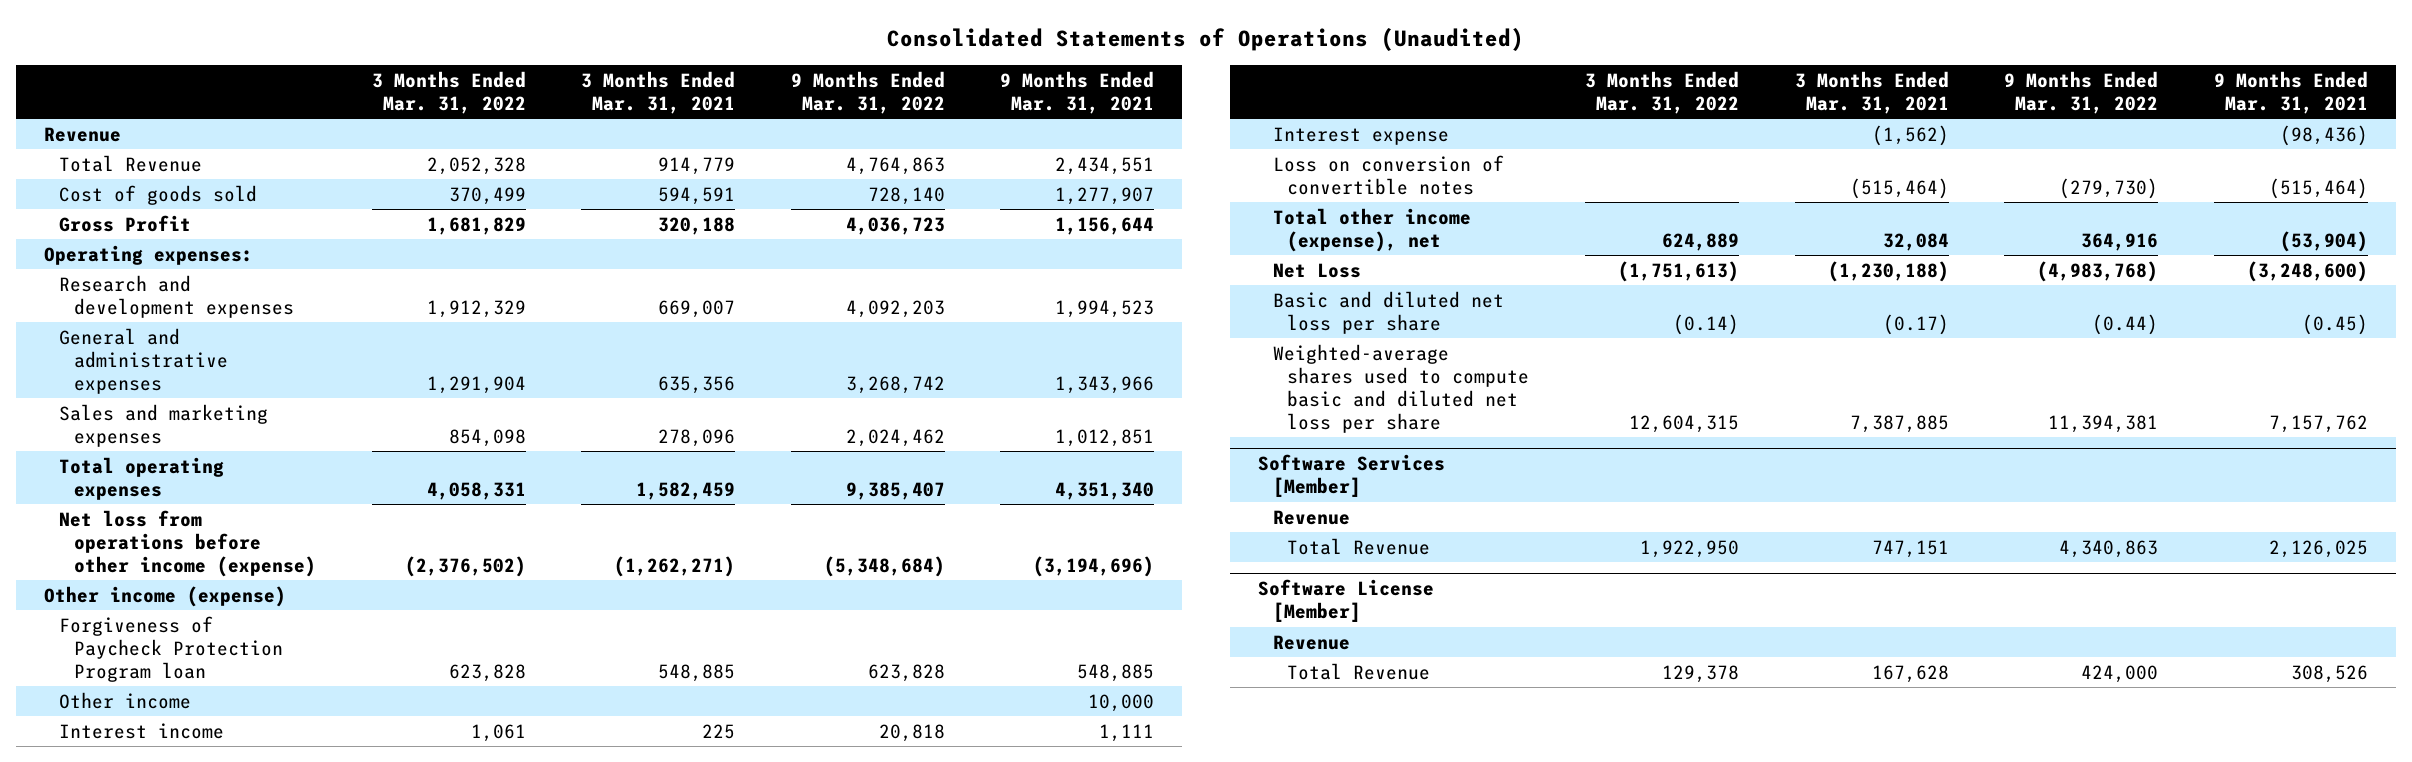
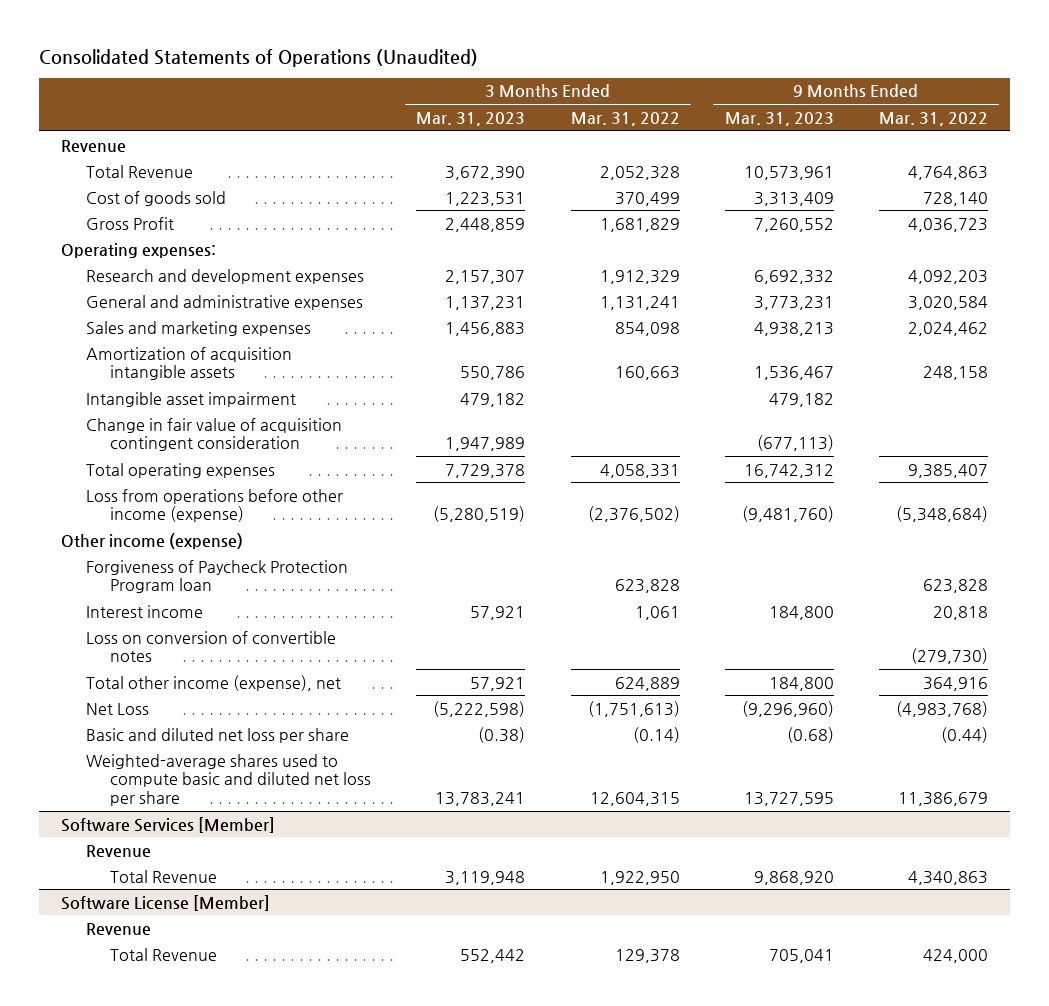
[581,70,736,114] 3 Months Ended Mar. 31, 2021 -> none
[1000,70,1155,114] 9 Months Ended Mar. 31, 2021 -> none
none -> [416,111,526,126] Mar. 31, 2023
none -> [724,111,834,126] Mar. 31, 2023
[426,375,526,394] 1,291,904 -> [599,295,680,310] 1,131,241
[845,375,945,394] 3,268,742 -> [907,295,988,310] 3,020,584
none -> [85,346,292,381] Amortization of acquisition intangible assets
none -> [85,391,296,407] Intangible asset impairment
none -> [85,417,342,452] Change in fair value of acquisition contingent consideration
[59,509,317,577] Net loss from operations before other income (expense) -> [85,488,343,523] Loss from operations before other income (expense)
[59,691,192,709] Other income -> none
[1272,126,1449,145] Interest expense -> none
[2048,414,2159,433] 11,394,381 -> [897,791,988,806] 11,386,679

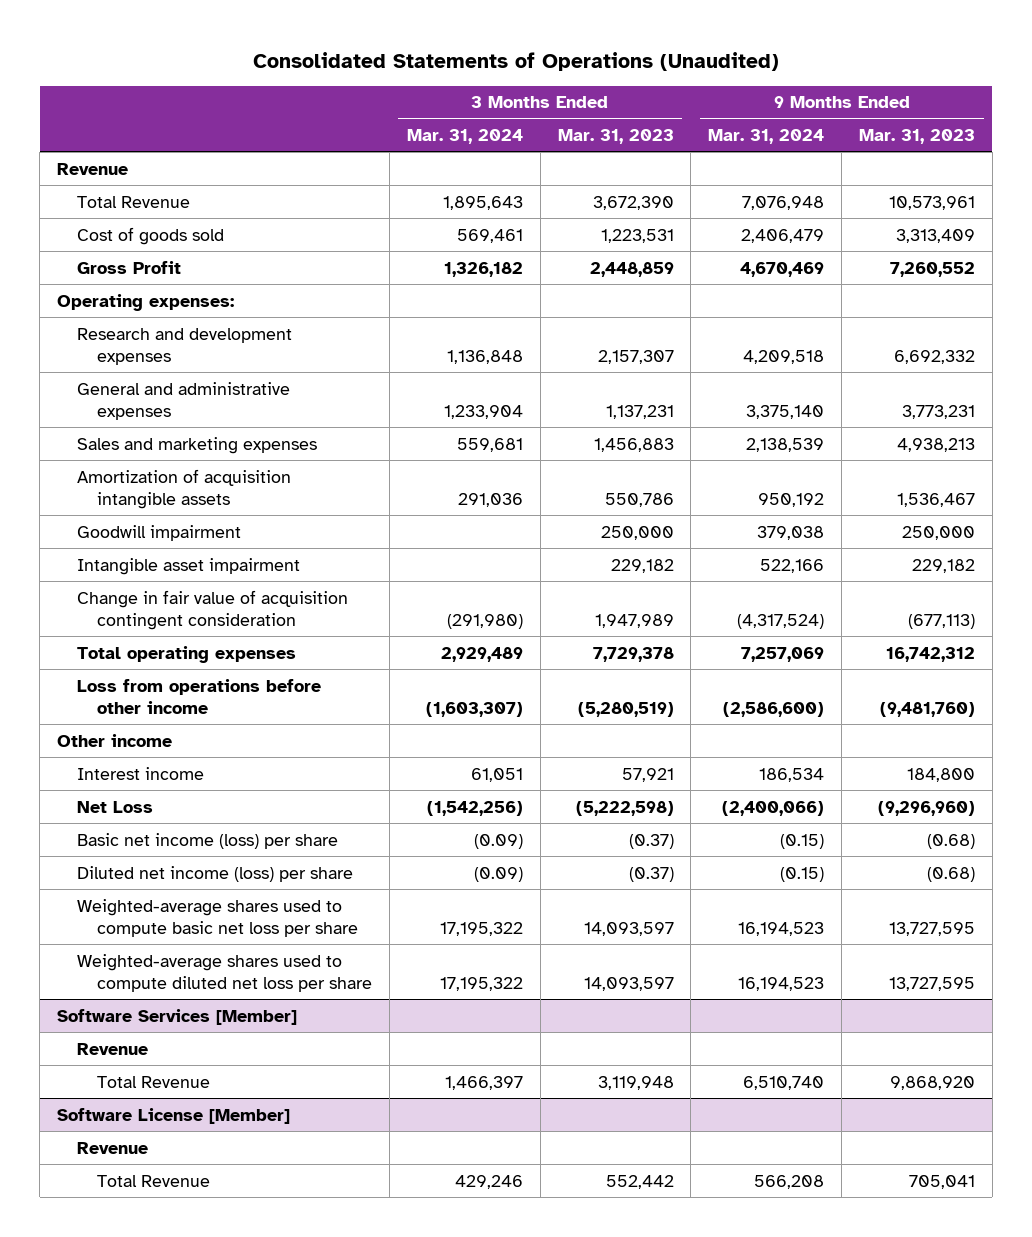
[570,111,680,126] Mar. 31, 2022 -> none
[878,111,988,126] Mar. 31, 2022 -> none
none -> [406,129,523,145] Mar. 31, 2024
none -> [708,129,825,145] Mar. 31, 2024
none -> [77,524,242,541] Goodwill impairment
[460,392,526,407] 479,182 -> [610,558,674,573] 229,182
[768,392,834,407] 479,182 -> [912,558,976,573] 229,182
[85,559,348,594] Forgiveness of Paycheck Protection Program loan -> none
[85,488,343,523] Loss from operations before other income (expense) -> [77,678,322,714] Loss from operations before other income
[61,532,244,549] Other income (expense) -> [57,733,173,747] Other income
[85,630,336,663] Loss on conversion of convertible notes -> none
[85,674,341,691] Total other income (expense), net -> none
[85,727,349,743] Basic and diluted net loss per share -> [77,832,339,849] Basic net income (loss) per share
[478,726,526,743] (0.38) -> [628,833,674,849] (0.37)
none -> [77,865,354,882] Diluted net income (loss) per share
[85,753,372,806] Weighted-average shares used to compute basic and diluted net loss per share -> [77,898,359,937] Weighted-average shares used to compute basic net loss per share
[435,791,526,806] 13,783,241 -> [583,921,674,936] 14,093,597
none -> [77,953,373,992] Weighted-average shares used to compute diluted net loss per share

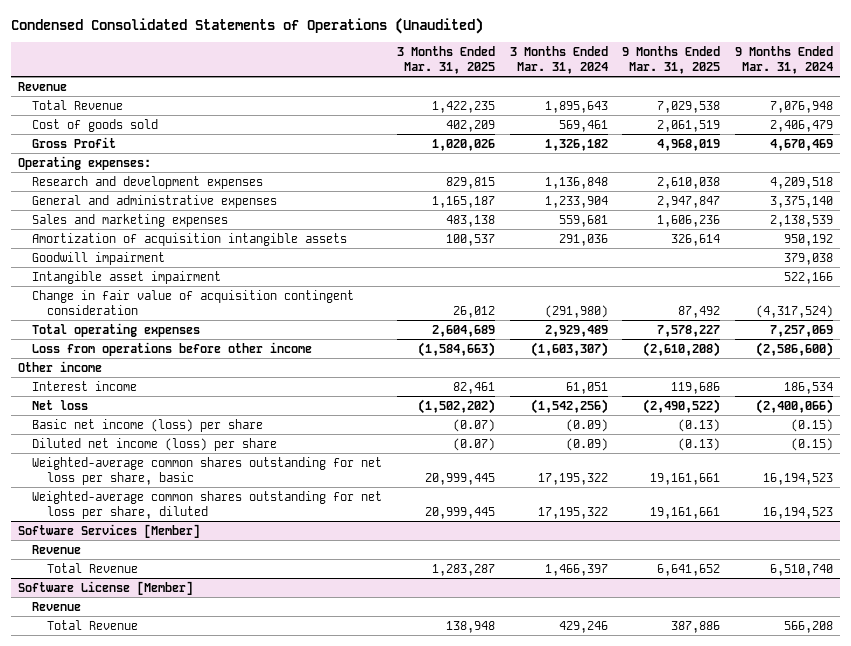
[253,51,780,71] Consolidated Statements of Operations (Unaudited) -> [10,17,483,34] Condensed Consolidated Statements of Operations (Unaudited)
[557,129,674,145] Mar. 31, 2023 -> none
[859,129,976,145] Mar. 31, 2023 -> none
none -> [396,45,495,74] 3 Months Ended Mar. 31, 2025
none -> [622,45,721,74] 9 Months Ended Mar. 31, 2025
[77,800,154,813] Net Loss -> [32,399,89,410] Net loss
[77,898,359,937] Weighted-average shares used to compute basic net loss per share -> [32,456,383,486] Weighted-average common shares outstanding for net loss per share, basic
[77,953,373,992] Weighted-average shares used to compute diluted net loss per share -> [32,490,383,520] Weighted-average common shares outstanding for net loss per share, diluted

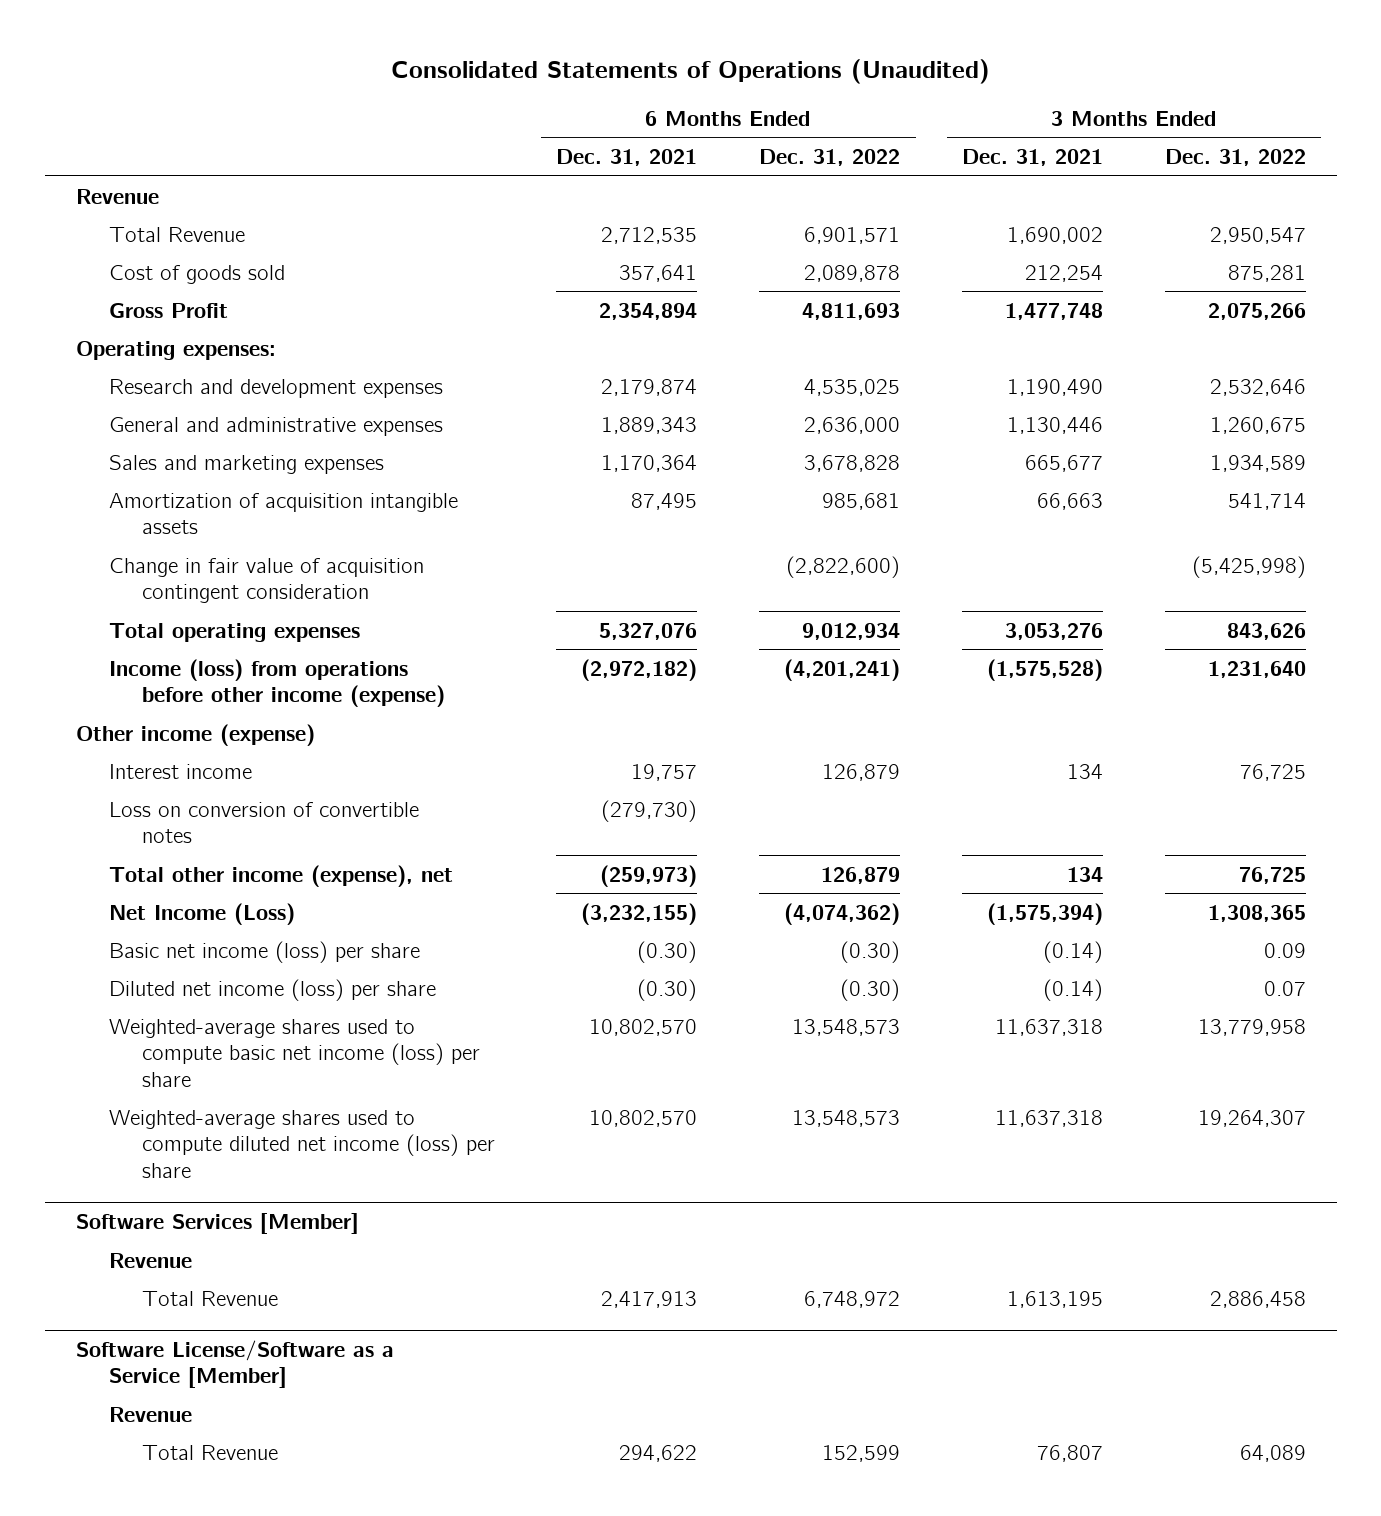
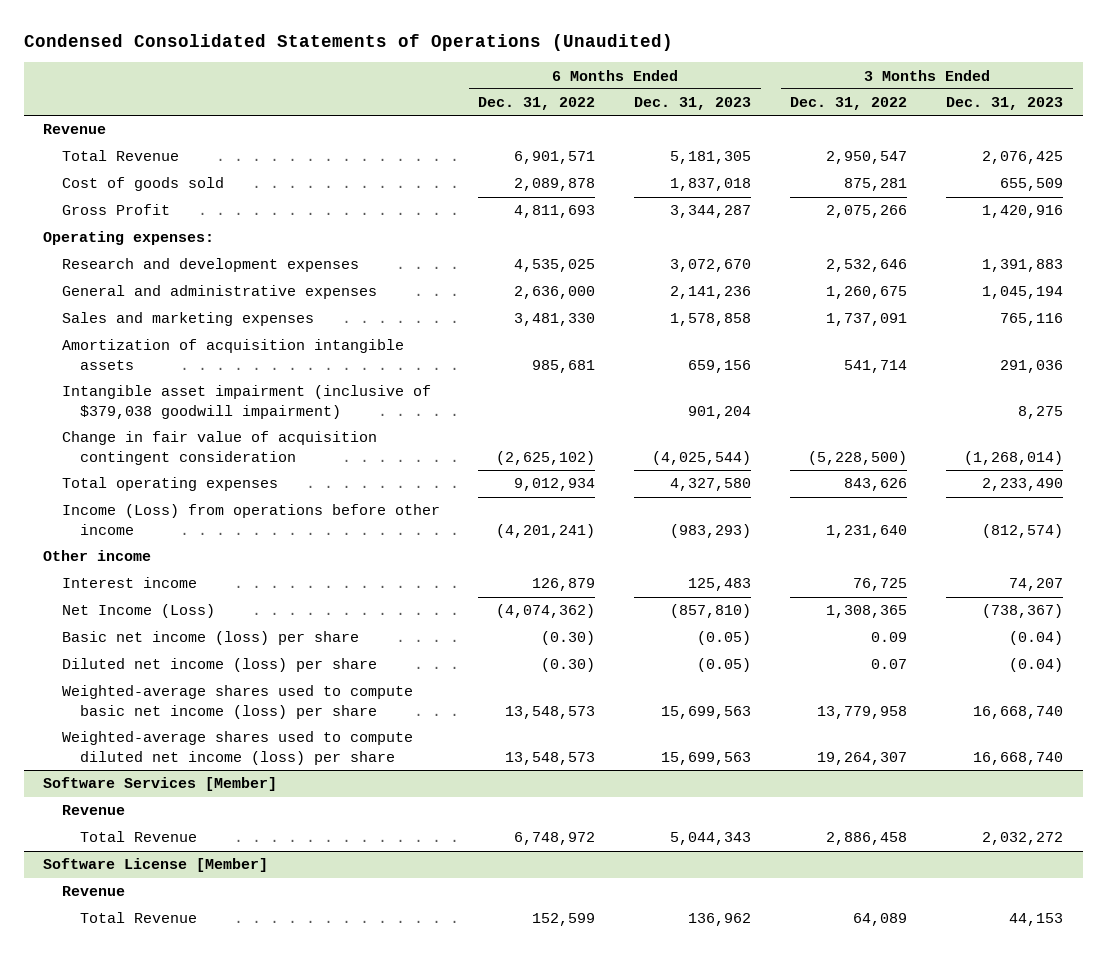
[390,58,990,84] Consolidated Statements of Operations (Unaudited) -> [23,34,673,52] Condensed Consolidated Statements of Operations (Unaudited)
[556,149,698,167] Dec. 31, 2021 -> none
[961,149,1103,167] Dec. 31, 2021 -> none
none -> [634,97,752,111] Dec. 31, 2023
none -> [946,97,1064,111] Dec. 31, 2023
[804,454,901,472] 3,678,828 -> [514,313,596,327] 3,481,330
[1209,454,1306,472] 1,934,589 -> [826,313,908,327] 1,737,091
none -> [61,385,431,419] Intangible asset impairment (inclusive of $379,038 goodwill impairment)
[786,555,901,578] (2,822,600) -> [496,450,596,465] (2,625,102)
[1191,555,1306,578] (5,425,998) -> [808,450,908,465] (5,228,500)
[108,658,445,708] Income (loss) from operations before other income (expense) -> [61,504,440,535] Income (Loss) from operations before other income
[75,723,315,746] Other income (expense) -> [43,550,152,562] Other income
[108,801,419,844] Loss on conversion of convertible notes -> none
[108,864,453,887] Total other income (expense), net -> none
[75,1339,394,1389] Software License/Software as a Service [Member] -> [43,858,269,873] Software License [Member]

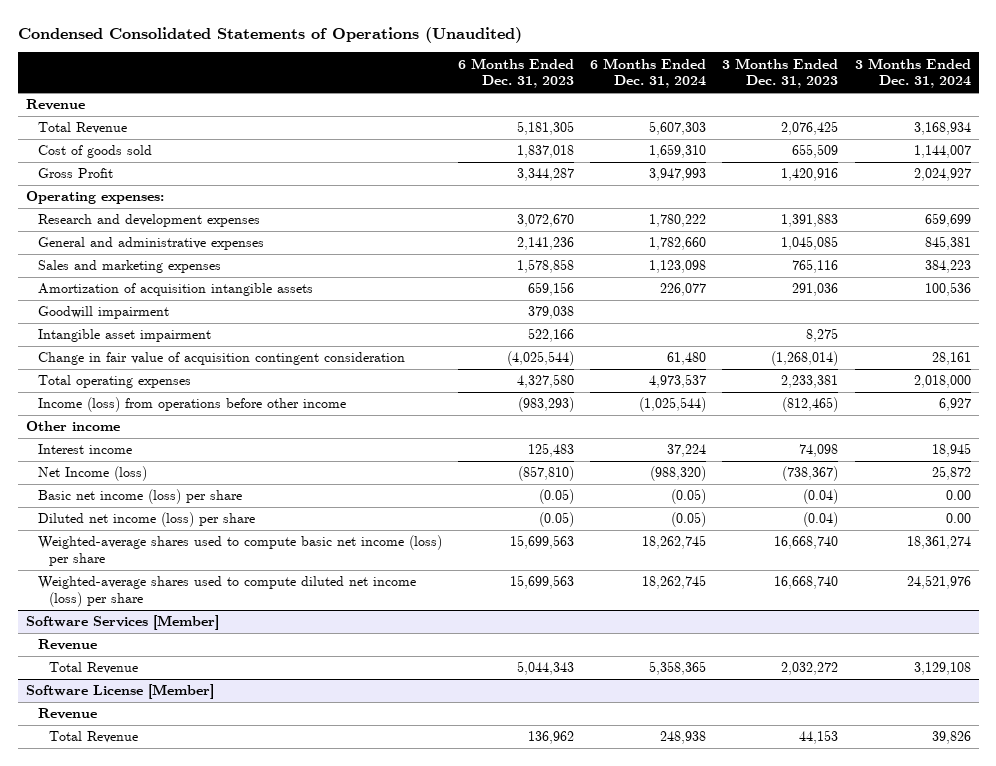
[478,97,596,111] Dec. 31, 2022 -> none
[790,97,908,111] Dec. 31, 2022 -> none
none -> [590,57,707,89] 6 Months Ended Dec. 31, 2024
none -> [854,57,971,89] 3 Months Ended Dec. 31, 2024
[982,286,1064,300] 1,045,194 -> [781,236,839,251] 1,045,085
[61,385,431,419] Intangible asset impairment (inclusive of $379,038 goodwill impairment) -> none
none -> [37,306,169,320] Goodwill impairment
none -> [37,329,211,343] Intangible asset impairment
[982,478,1064,492] 2,233,490 -> [781,375,839,389] 2,233,381
[61,504,440,535] Income (Loss) from operations before other income -> [37,397,346,413] Income (loss) from operations before other income
[982,523,1064,538] (812,574) -> [782,397,839,413] (812,465)
[1009,578,1064,592] 74,207 -> [799,444,839,458] 74,098
[61,604,215,619] Net Income (Loss) -> [37,466,147,482] Net Income (loss)

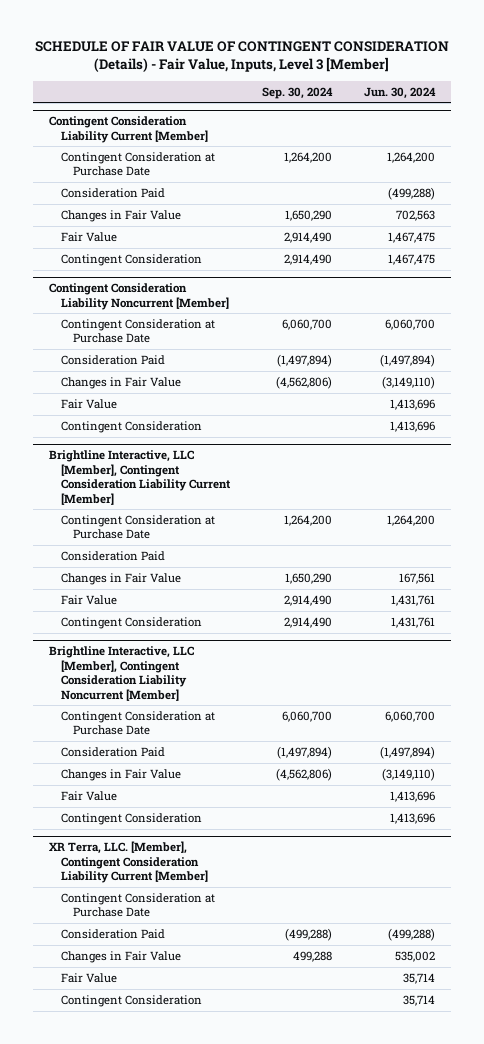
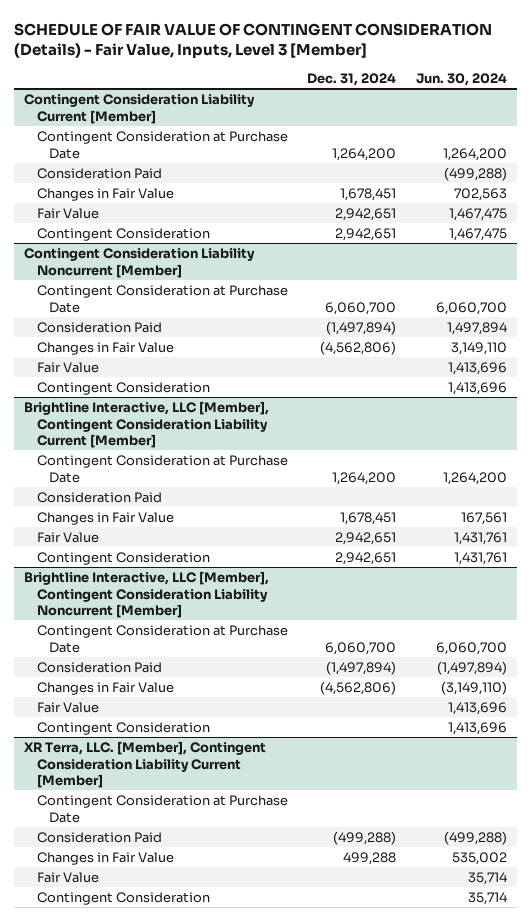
[262,86,334,99] Sep. 30, 2024 -> none
none -> [307,72,397,86] Dec. 31, 2024
[380,354,436,368] (1,497,894) -> [447,321,508,335] 1,497,894
[382,376,436,390] (3,149,110) -> [451,341,508,355] 3,149,110

